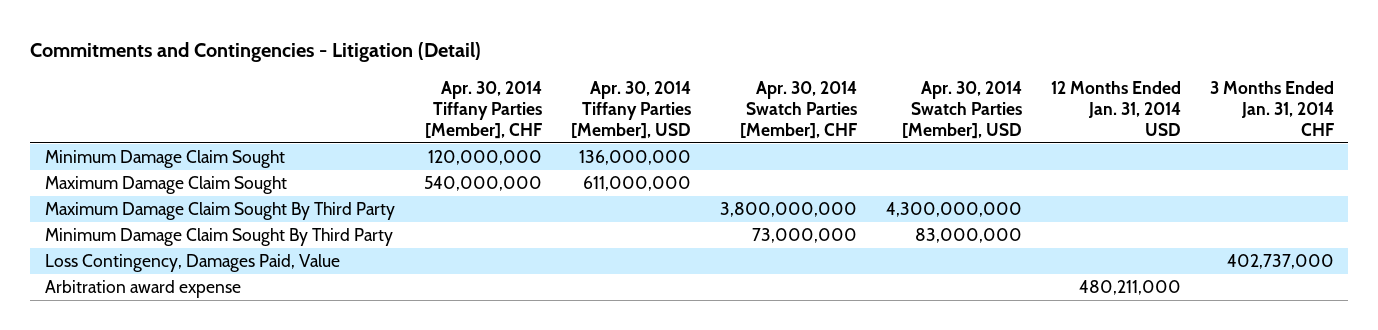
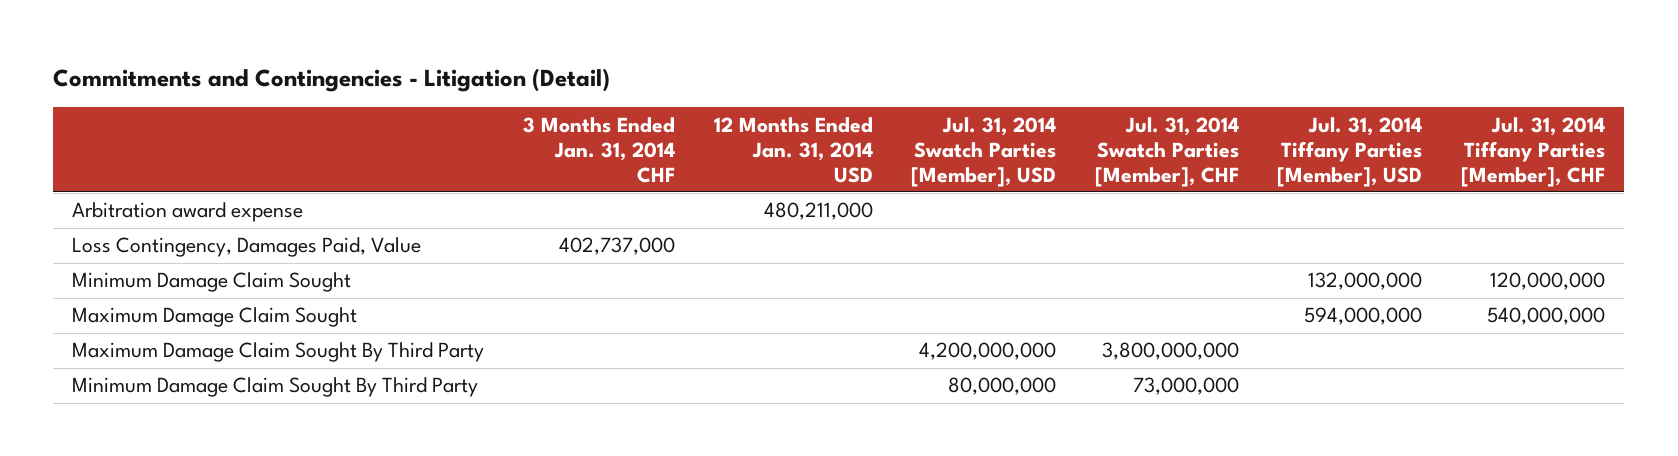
[424,81,542,140] Apr. 30, 2014 Tiffany Parties [Member], CHF -> none
[570,81,691,140] Apr. 30, 2014 Tiffany Parties [Member], USD -> none
[739,81,857,140] Apr. 30, 2014 Swatch Parties [Member], CHF -> none
[901,81,1022,140] Apr. 30, 2014 Swatch Parties [Member], USD -> none
none -> [911,116,1057,187] Jul. 31, 2014 Swatch Parties [Member], USD
none -> [1094,116,1239,187] Jul. 31, 2014 Swatch Parties [Member], CHF
none -> [1277,116,1423,187] Jul. 31, 2014 Tiffany Parties [Member], USD
none -> [1461,116,1606,187] Jul. 31, 2014 Tiffany Parties [Member], CHF
[44,280,241,299] Arbitration award expense -> [72,202,304,223] Arbitration award expense
[44,254,340,273] Loss Contingency, Damages Paid, Value -> [72,237,422,258] Loss Contingency, Damages Paid, Value

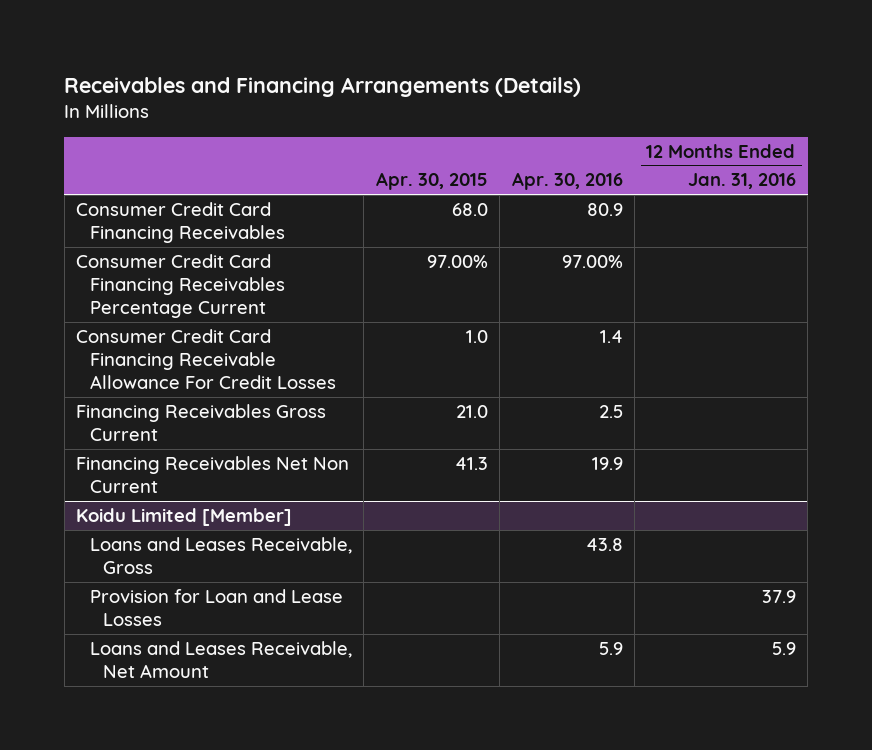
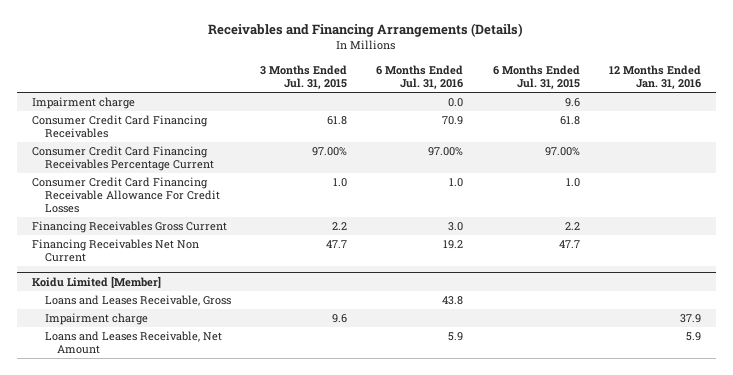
[375,172,488,191] Apr. 30, 2015 -> none
[511,172,623,191] Apr. 30, 2016 -> none
none -> [259,64,347,89] 3 Months Ended Jul. 31, 2015
none -> [376,64,464,89] 6 Months Ended Jul. 31, 2016
none -> [492,64,580,89] 6 Months Ended Jul. 31, 2015
none -> [31,97,135,110] Impairment charge
[89,588,343,626] Provision for Loan and Lease Losses -> [44,313,148,326] Impairment charge

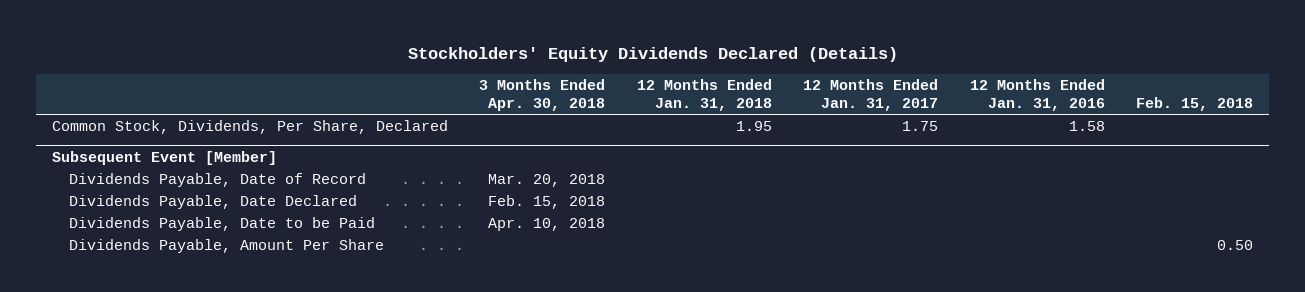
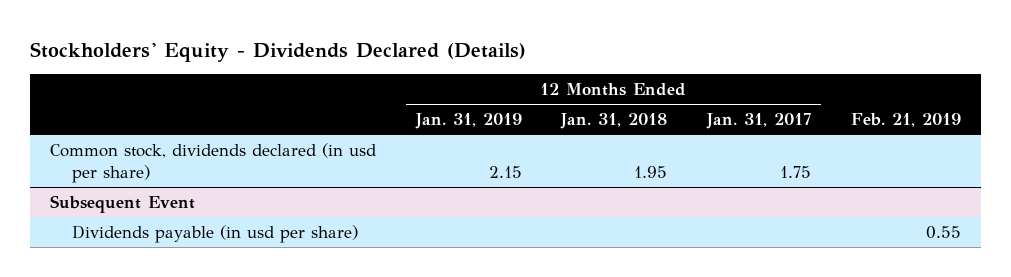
[407,47,898,63] Stockholders' Equity Dividends Declared (Details) -> [30,41,527,62] Stockholders' Equity - Dividends Declared (Details)
[479,78,606,111] 3 Months Ended Apr. 30, 2018 -> none
[969,78,1105,111] 12 Months Ended Jan. 31, 2016 -> none
[1136,96,1254,111] Feb. 15, 2018 -> none
none -> [414,113,522,130] Jan. 31, 2019
none -> [850,113,961,128] Feb. 21, 2019
[68,173,366,188] Dividends Payable, Date of Record -> none
[68,195,357,210] Dividends Payable, Date Declared -> none
[68,217,375,232] Dividends Payable, Date to be Paid -> none
[51,120,448,135] Common Stock, Dividends, Per Share, Declared -> [49,143,376,183] Common stock, dividends declared (in usd per share)
[51,150,277,165] Subsequent Event [Member] -> [49,195,195,214] Subsequent Event
[68,239,384,254] Dividends Payable, Amount Per Share -> [71,225,358,244] Dividends payable (in usd per share)

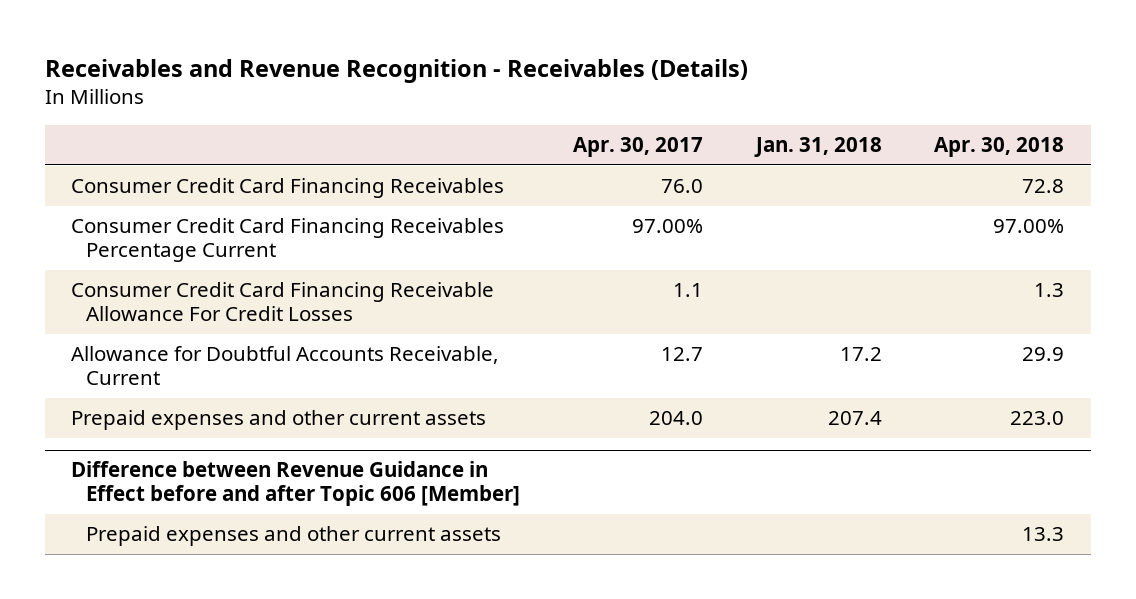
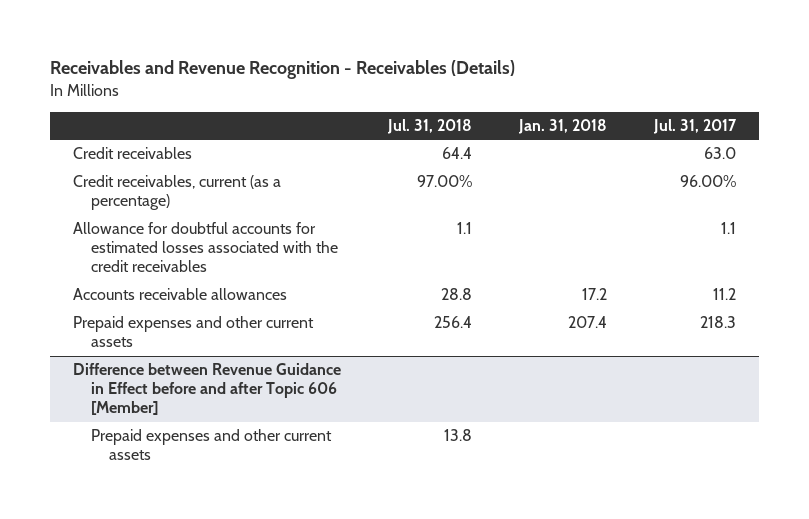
[573,137,704,158] Apr. 30, 2017 -> none
[934,137,1065,158] Apr. 30, 2018 -> none
none -> [387,119,473,135] Jul. 31, 2018
none -> [652,119,737,135] Jul. 31, 2017
[71,178,505,199] Consumer Credit Card Financing Receivables -> [73,147,193,160] Credit receivables
[71,218,505,263] Consumer Credit Card Financing Receivables Percentage Current -> [73,175,282,211] Credit receivables, current (as a percentage)
[71,282,495,322] Consumer Credit Card Financing Receivable Allowance For Credit Losses -> [73,222,338,273] Allowance for doubtful accounts for estimated losses associated with the credit receivables
[71,346,500,386] Allowance for Doubtful Accounts Receivable, Current -> [73,288,288,301] Accounts receivable allowances

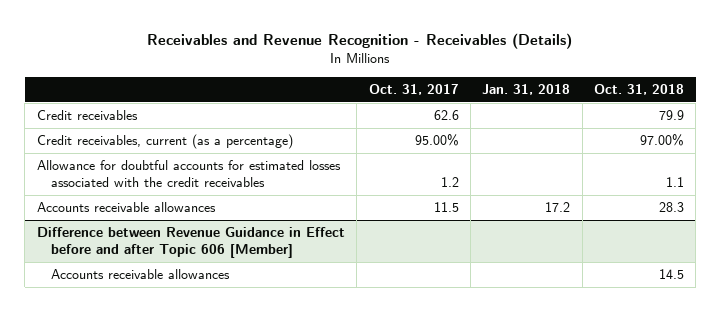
[387,119,473,135] Jul. 31, 2018 -> none
[652,119,737,135] Jul. 31, 2017 -> none
none -> [368,83,459,95] Oct. 31, 2017
none -> [594,83,685,95] Oct. 31, 2018
[73,316,315,348] Prepaid expenses and other current assets -> none
[90,429,332,461] Prepaid expenses and other current assets -> none
none -> [50,269,230,280] Accounts receivable allowances

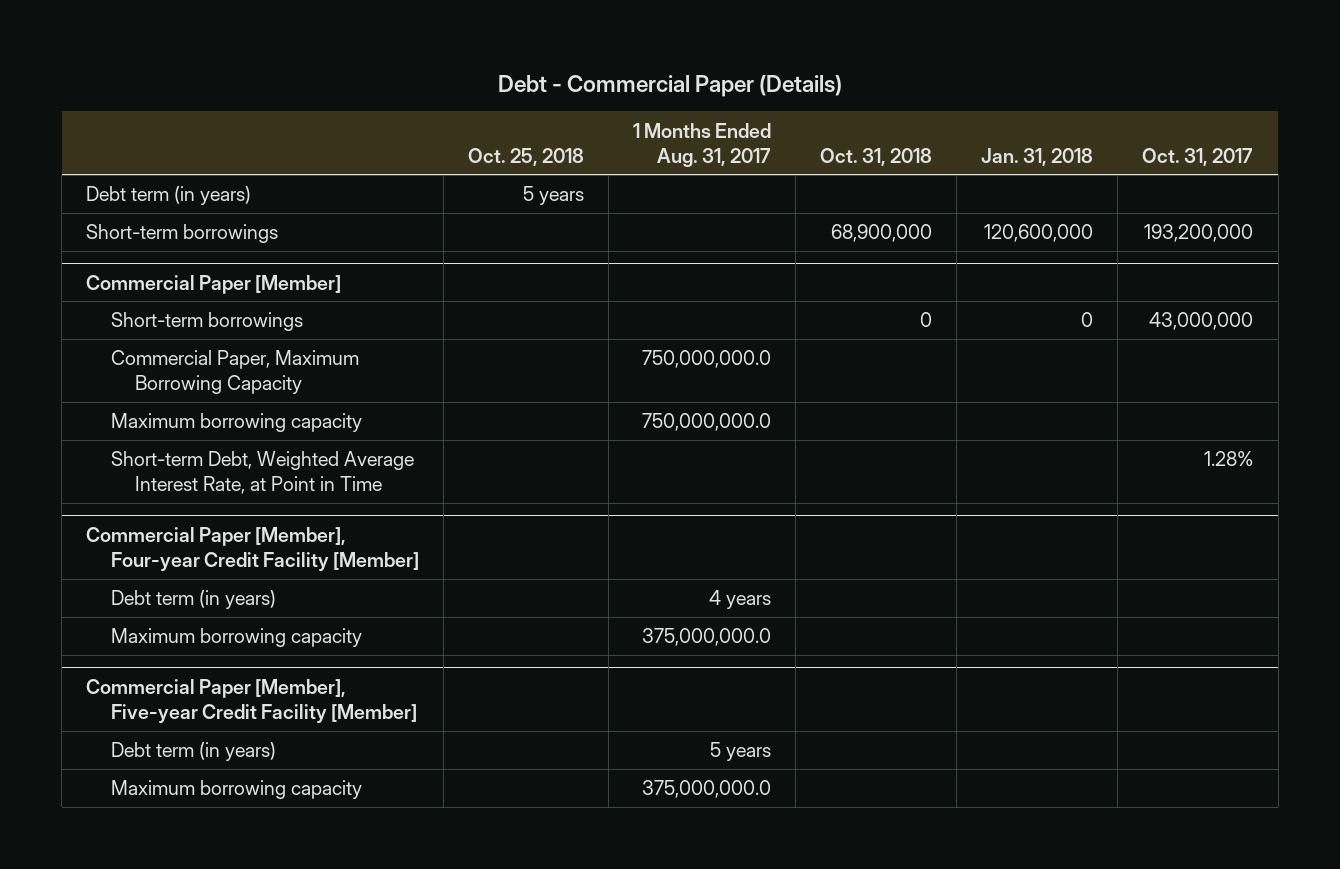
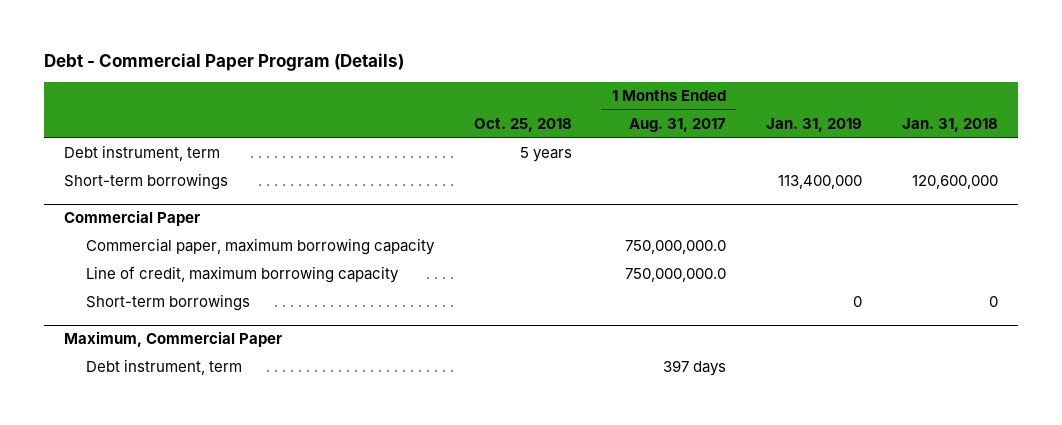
[497,75,842,98] Debt - Commercial Paper (Details) -> [44,53,405,72] Debt - Commercial Paper Program (Details)
[820,147,933,166] Oct. 31, 2018 -> none
[1142,147,1254,166] Oct. 31, 2017 -> none
none -> [765,118,862,133] Jan. 31, 2019
[86,186,252,206] Debt term (in years) -> [64,145,221,162] Debt instrument, term
[86,274,342,294] Commercial Paper [Member] -> [64,210,201,227] Commercial Paper
none -> [85,238,435,256] Commercial paper, maximum borrowing capacity
none -> [85,266,399,284] Line of credit, maximum borrowing capacity
[110,350,359,395] Commercial Paper, Maximum Borrowing Capacity -> none
[110,413,362,433] Maximum borrowing capacity -> none
[110,451,414,495] Short-term Debt, Weighted Average Interest Rate, at Point in Time -> none
[86,526,419,571] Commercial Paper [Member], Four-year Credit Facility [Member] -> none
[110,590,276,610] Debt term (in years) -> none
[110,628,362,648] Maximum borrowing capacity -> none
[86,678,417,723] Commercial Paper [Member], Five-year Credit Facility [Member] -> none
[110,742,276,762] Debt term (in years) -> none
[110,780,362,800] Maximum borrowing capacity -> none
none -> [64,331,283,348] Maximum, Commercial Paper
none -> [85,359,242,376] Debt instrument, term

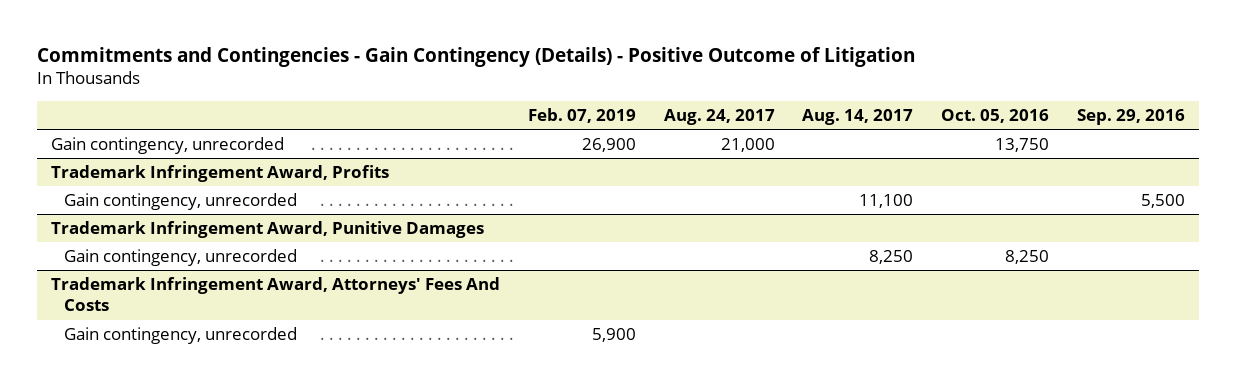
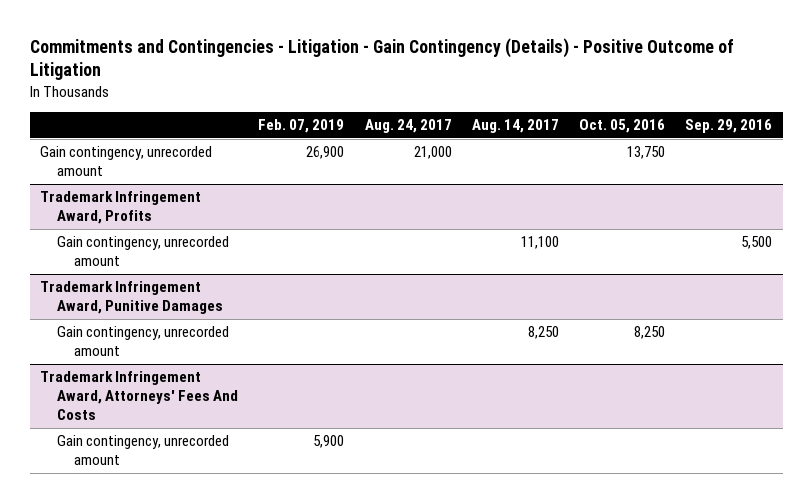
[37,47,916,68] Commitments and Contingencies - Gain Contingency (Details) - Positive Outcome of Litigation -> [29,37,734,81] Commitments and Contingencies - Litigation - Gain Contingency (Details) - Positive Outcome of Litigation
[51,137,285,155] Gain contingency, unrecorded -> [39,146,212,177] Gain contingency, unrecorded amount
[63,193,297,211] Gain contingency, unrecorded -> [56,236,229,267] Gain contingency, unrecorded amount
[63,249,297,267] Gain contingency, unrecorded -> [56,326,229,357] Gain contingency, unrecorded amount
[63,327,297,345] Gain contingency, unrecorded -> [56,435,229,466] Gain contingency, unrecorded amount

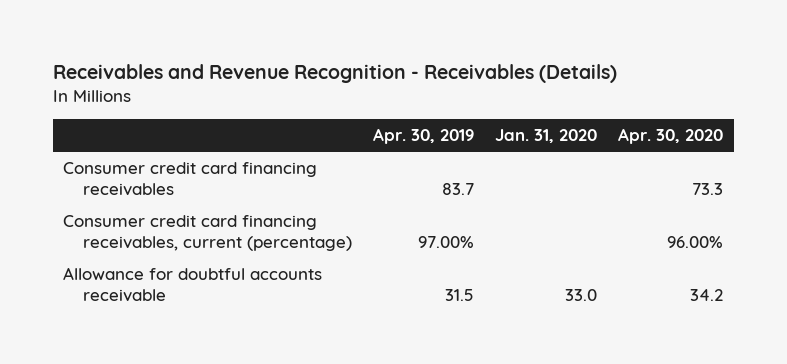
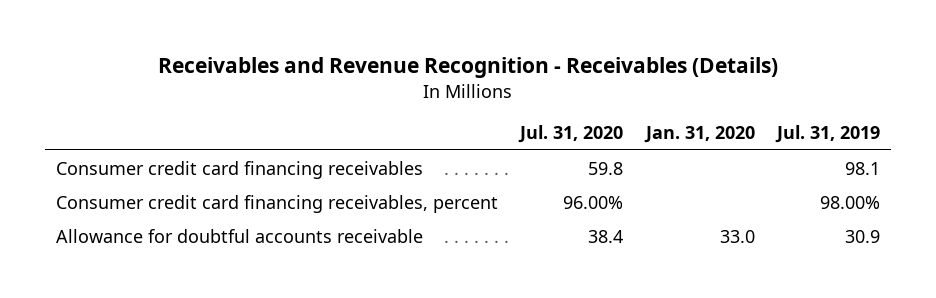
[373,127,475,144] Apr. 30, 2019 -> none
[618,127,724,144] Apr. 30, 2020 -> none
none -> [518,125,624,144] Jul. 31, 2020
none -> [774,125,880,144] Jul. 31, 2019
[63,215,353,252] Consumer credit card financing receivables, current (percentage) -> [55,194,498,213] Consumer credit card financing receivables, percent

